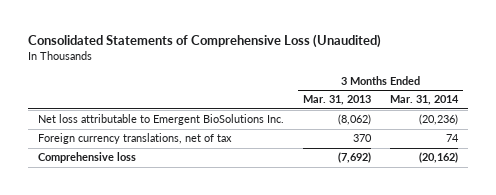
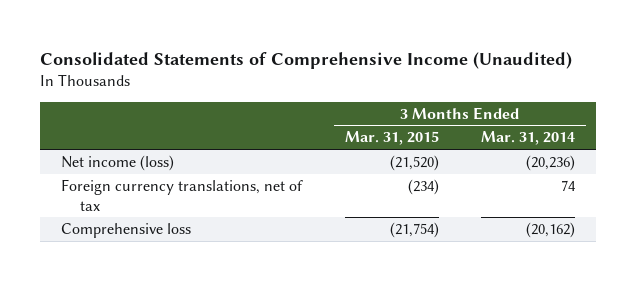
[28,34,382,49] Consolidated Statements of Comprehensive Loss (Unaudited) -> [39,51,572,69] Consolidated Statements of Comprehensive Income (Unaudited)
[303,95,372,106] Mar. 31, 2013 -> none
none -> [344,131,439,146] Mar. 31, 2015
[37,114,284,126] Net loss attributable to Emergent BioSolutions Inc. -> [61,154,175,171] Net income (loss)

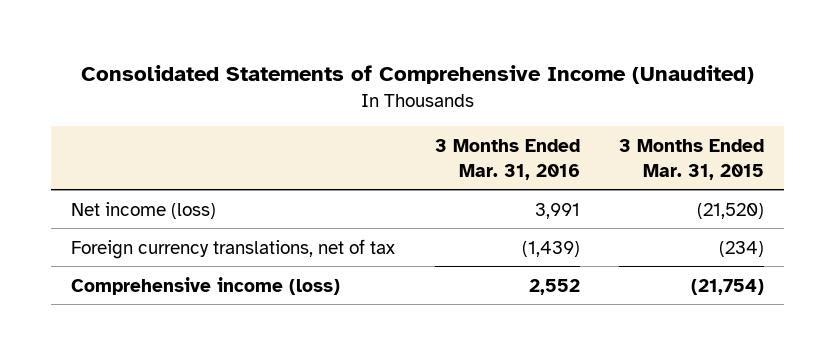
[481,131,576,146] Mar. 31, 2014 -> none
none -> [434,138,580,180] 3 Months Ended Mar. 31, 2016
[61,222,192,238] Comprehensive loss -> [70,276,340,295] Comprehensive income (loss)

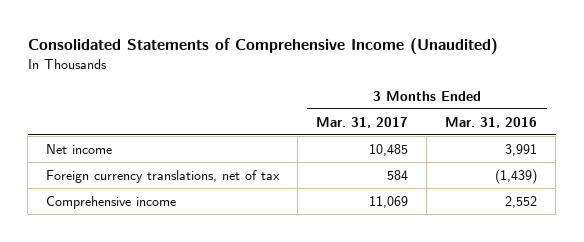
[619,138,765,180] 3 Months Ended Mar. 31, 2015 -> none
none -> [316,116,409,128] Mar. 31, 2017
[70,201,216,219] Net income (loss) -> [46,143,113,154] Net income
[70,276,340,295] Comprehensive income (loss) -> [46,195,177,209] Comprehensive income

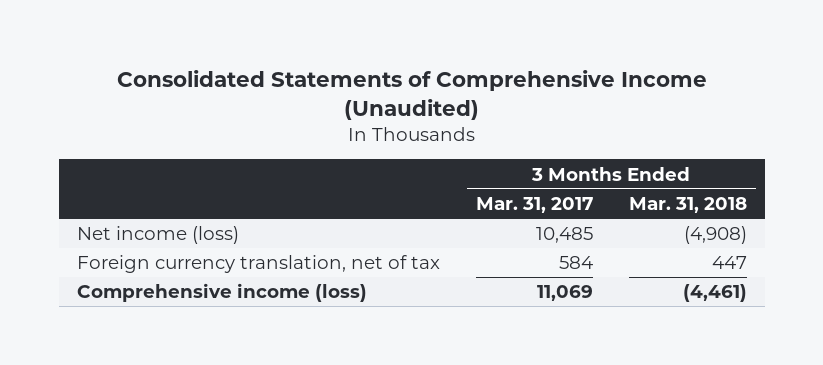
[445,116,538,128] Mar. 31, 2016 -> none
none -> [628,197,747,214] Mar. 31, 2018
[46,143,113,154] Net income -> [76,226,239,245] Net income (loss)
[46,169,281,183] Foreign currency translations, net of tax -> [76,255,440,274] Foreign currency translation, net of tax
[46,195,177,209] Comprehensive income -> [76,283,367,303] Comprehensive income (loss)

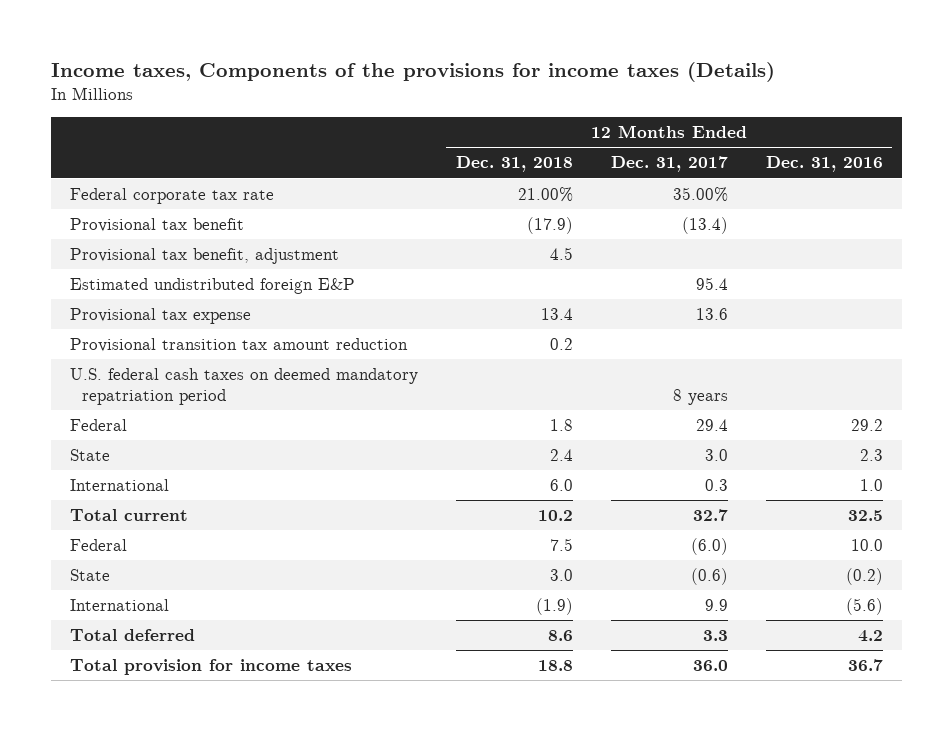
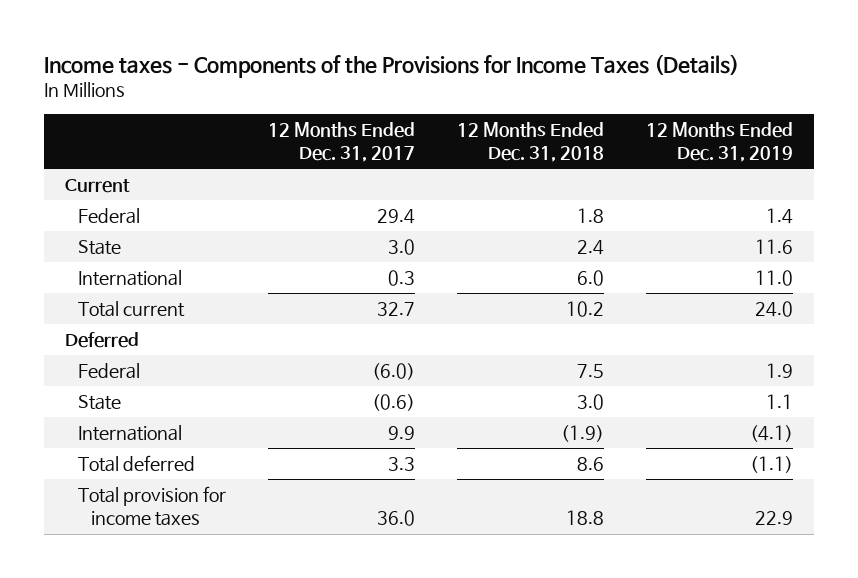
[50,62,775,83] Income taxes, Components of the provisions for income taxes (Details) -> [43,53,739,78] Income taxes - Components of the Provisions for Income Taxes (Details)
[765,156,883,173] Dec. 31, 2016 -> none
none -> [646,121,794,163] 12 Months Ended Dec. 31, 2019
[69,187,274,204] Federal corporate tax rate -> none
[69,217,244,232] Provisional tax benefit -> none
[69,247,339,264] Provisional tax benefit, adjustment -> none
[69,277,355,294] Estimated undistributed foreign E&P -> none
[69,307,251,324] Provisional tax expense -> none
[69,337,408,352] Provisional transition tax amount reduction -> none
[69,367,418,405] U.S. federal cash taxes on deemed mandatory repatriation period -> none
none -> [64,179,130,194] Current
none -> [64,332,139,349] Deferred

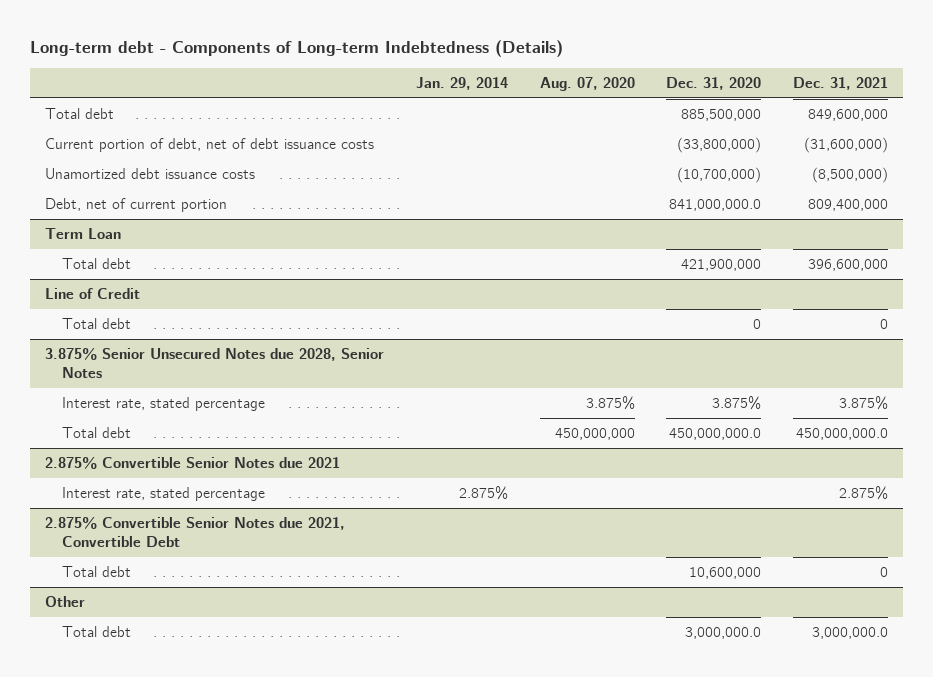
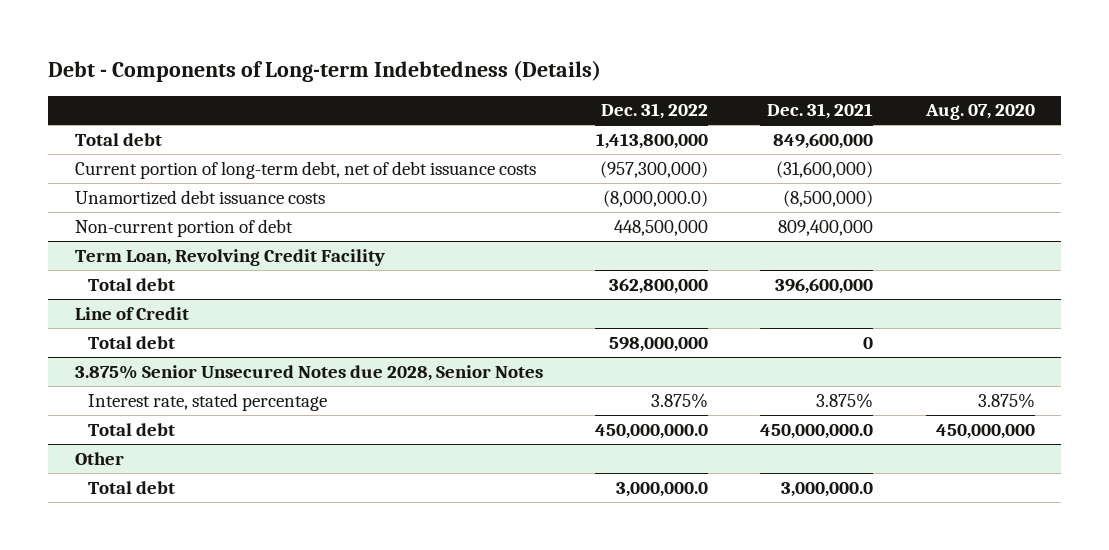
[29,39,563,57] Long-term debt - Components of Long-term Indebtedness (Details) -> [48,60,602,83] Debt - Components of Long-term Indebtedness (Details)
[415,76,508,90] Jan. 29, 2014 -> none
[666,76,762,90] Dec. 31, 2020 -> none
none -> [600,103,708,120] Dec. 31, 2022
[45,137,375,152] Current portion of debt, net of debt issuance costs -> [74,160,536,179] Current portion of long-term debt, net of debt issuance costs
[45,227,122,239] Term Loan -> none
[45,197,228,212] Debt, net of current portion -> [74,218,293,237] Non-current portion of debt
none -> [74,248,385,266] Term Loan, Revolving Credit Facility
[45,456,341,469] 2.875% Convertible Senior Notes due 2021 -> none
[62,486,266,501] Interest rate, stated percentage -> none
[45,516,346,548] 2.875% Convertible Senior Notes due 2021, Convertible Debt -> none
[62,565,132,577] Total debt -> none

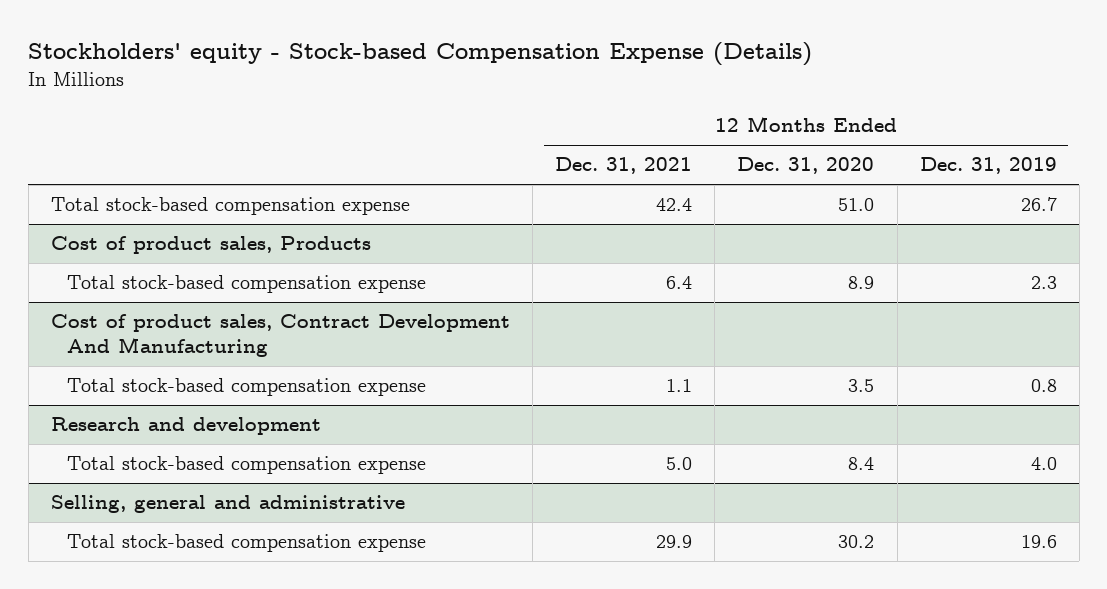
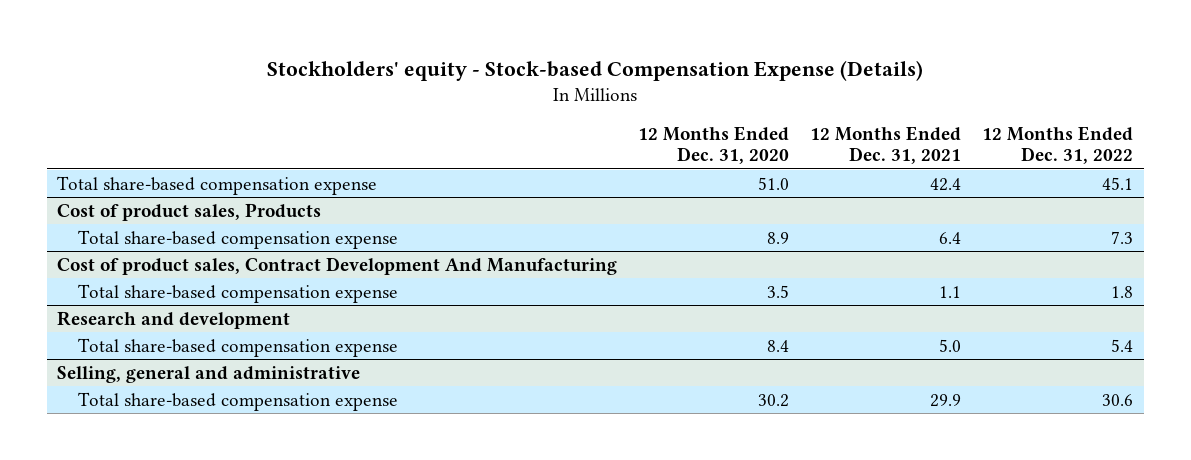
[919,157,1057,175] Dec. 31, 2019 -> none
none -> [982,125,1134,165] 12 Months Ended Dec. 31, 2022
[50,197,410,216] Total stock-based compensation expense -> [57,175,378,195] Total share-based compensation expense
[66,275,426,294] Total stock-based compensation expense -> [77,229,398,249] Total share-based compensation expense
[66,378,426,397] Total stock-based compensation expense -> [77,283,398,303] Total share-based compensation expense
[66,456,426,475] Total stock-based compensation expense -> [77,337,398,357] Total share-based compensation expense
[66,534,426,553] Total stock-based compensation expense -> [77,391,398,411] Total share-based compensation expense

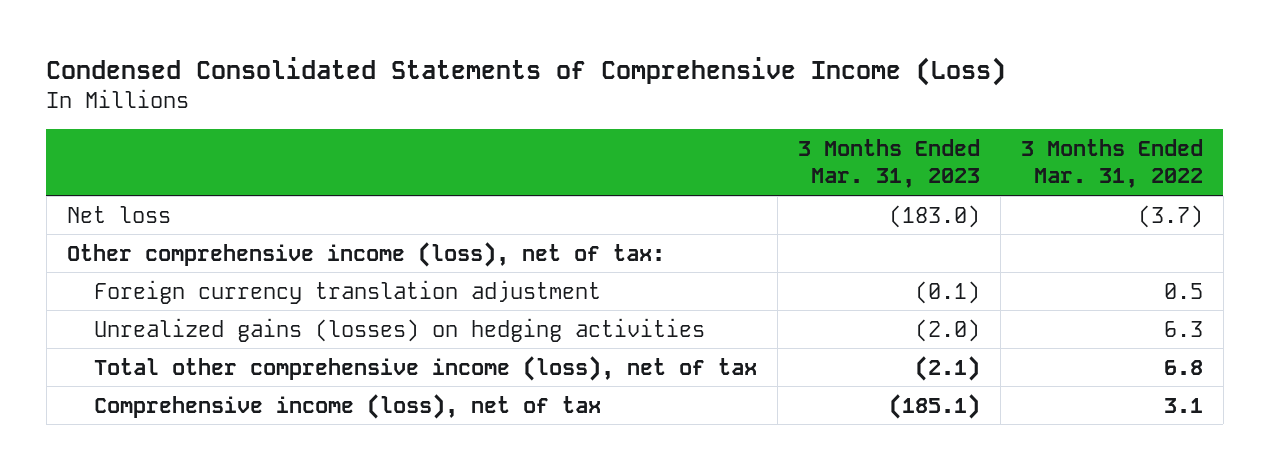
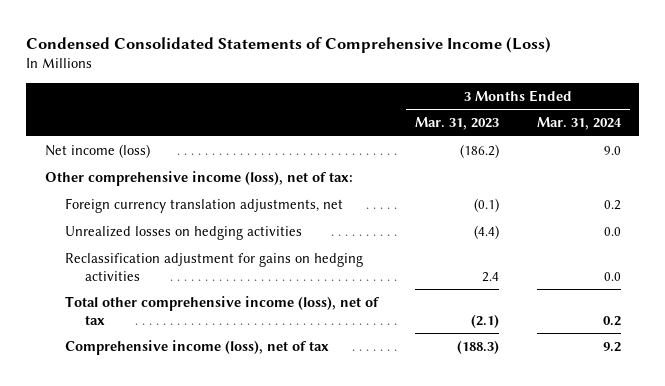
[1020,138,1203,189] 3 Months Ended Mar. 31, 2022 -> none
none -> [536,117,622,131] Mar. 31, 2024
[66,205,171,223] Net loss -> [44,143,150,158] Net income (loss)
[889,204,981,228] (183.0) -> [460,143,500,158] (186.2)
[94,279,602,304] Foreign currency translation adjustment -> [65,197,344,213] Foreign currency translation adjustments, net
[94,317,706,342] Unrealized gains (losses) on hedging activities -> [65,225,303,240] Unrealized losses on hedging activities
[915,318,981,342] (2.0) -> [474,224,500,239] (4.4)
none -> [65,252,364,281] Reclassification adjustment for gains on hedging activities
[889,393,981,419] (185.1) -> [457,339,500,354] (188.3)

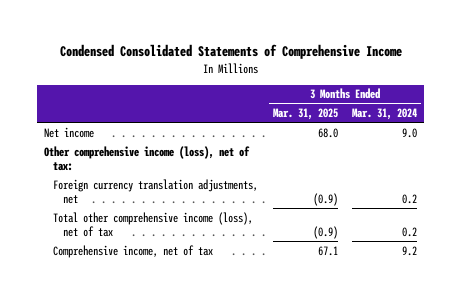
[26,36,552,53] Condensed Consolidated Statements of Comprehensive Income (Loss) -> [59,44,402,60] Condensed Consolidated Statements of Comprehensive Income
[415,117,500,131] Mar. 31, 2023 -> none
none -> [272,108,338,121] Mar. 31, 2025
[44,143,150,158] Net income (loss) -> [44,126,95,138] Net income
[65,225,303,240] Unrealized losses on hedging activities -> none
[65,252,364,281] Reclassification adjustment for gains on hedging activities -> none
[65,339,330,355] Comprehensive income (loss), net of tax -> [53,244,214,258] Comprehensive income, net of tax

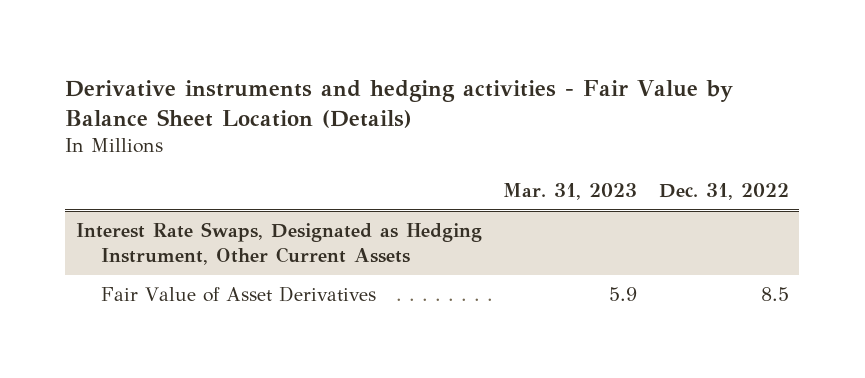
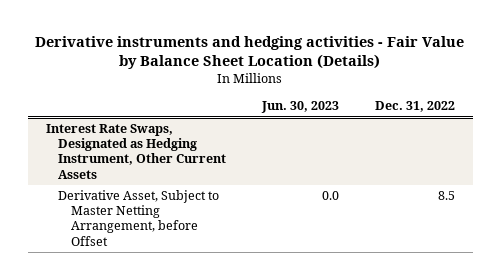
[503,183,638,201] Mar. 31, 2023 -> none
none -> [260,101,339,114] Jun. 30, 2023
[100,285,376,302] Fair Value of Asset Derivatives -> [58,190,220,246] Derivative Asset, Subject to Master Netting Arrangement, before Offset

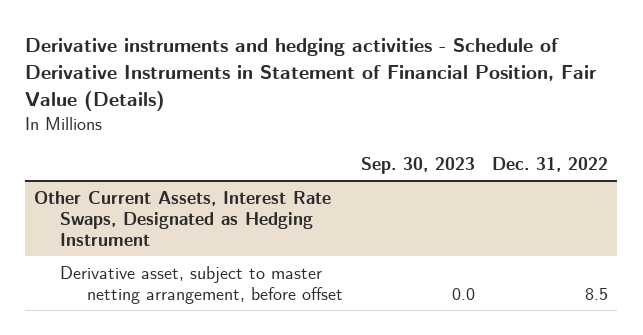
[35,35,465,70] Derivative instruments and hedging activities - Fair Value by Balance Sheet Location (Details) -> [25,38,598,112] Derivative instruments and hedging activities - Schedule of Derivative Instruments in Statement of Financial Position, Fair Value (Details)
[260,101,339,114] Jun. 30, 2023 -> none
none -> [360,156,475,174] Sep. 30, 2023
[45,124,227,179] Interest Rate Swaps, Designated as Hedging Instrument, Other Current Assets -> [34,190,332,246] Other Current Assets, Interest Rate Swaps, Designated as Hedging Instrument
[58,190,220,246] Derivative Asset, Subject to Master Netting Arrangement, before Offset -> [60,265,343,304] Derivative asset, subject to master netting arrangement, before offset

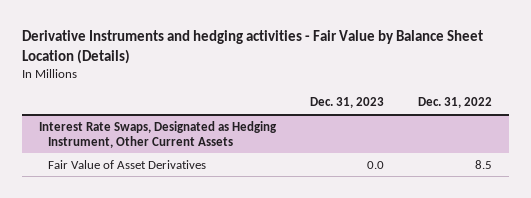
[25,38,598,112] Derivative instruments and hedging activities - Schedule of Derivative Instruments in Statement of Financial Position, Fair Value (Details) -> [21,30,483,65] Derivative Instruments and hedging activities - Fair Value by Balance Sheet Location (Details)
[360,156,475,174] Sep. 30, 2023 -> none
none -> [310,97,385,109] Dec. 31, 2023
[34,190,332,246] Other Current Assets, Interest Rate Swaps, Designated as Hedging Instrument -> [38,120,277,148] Interest Rate Swaps, Designated as Hedging Instrument, Other Current Assets
[60,265,343,304] Derivative asset, subject to master netting arrangement, before offset -> [48,159,207,169] Fair Value of Asset Derivatives

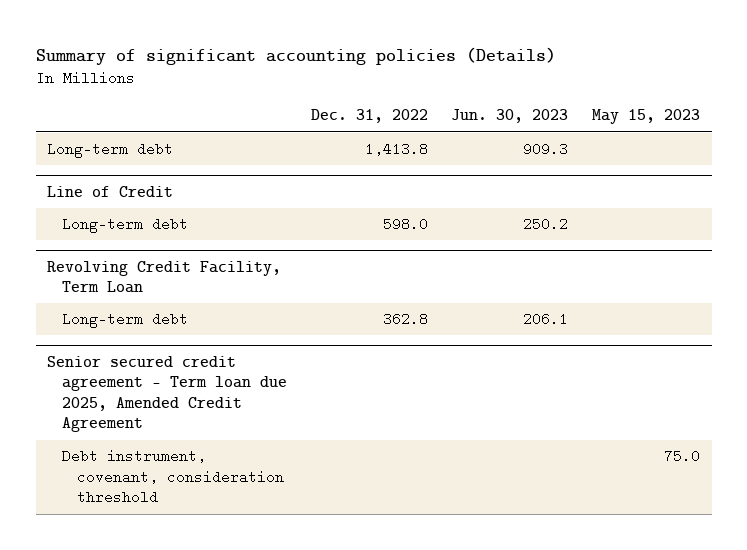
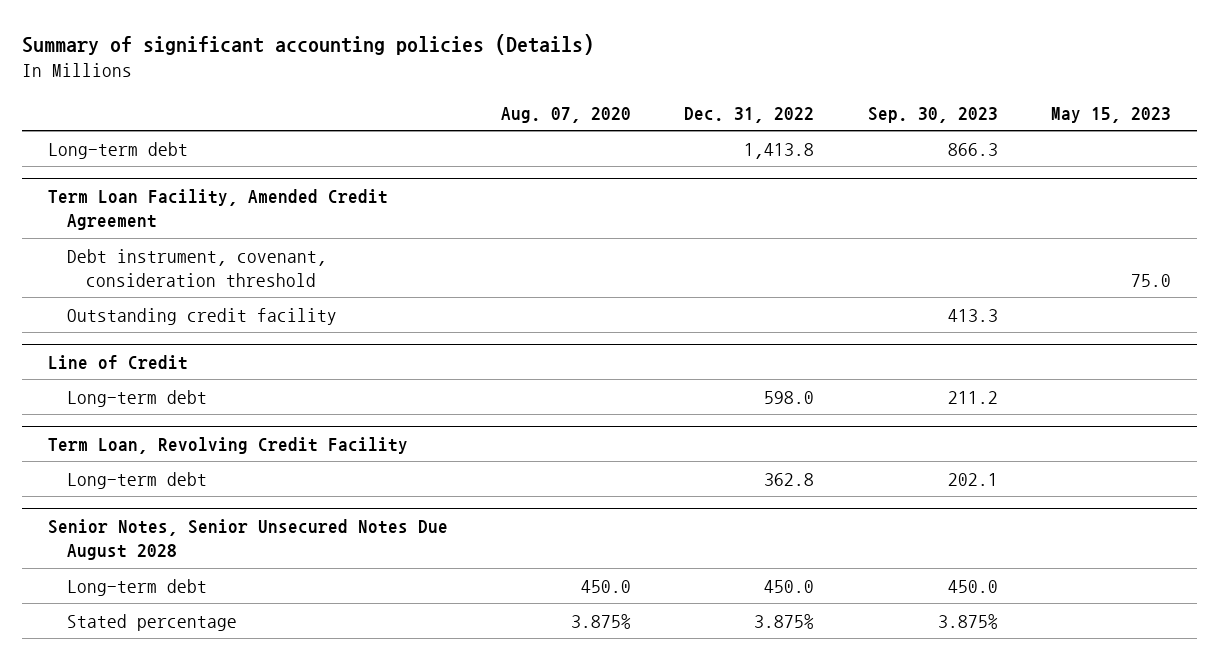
[451,109,569,124] Jun. 30, 2023 -> none
none -> [501,106,632,123] Aug. 07, 2020
none -> [867,106,998,123] Sep. 30, 2023
none -> [48,188,389,231] Term Loan Facility, Amended Credit Agreement
none -> [67,248,328,287] Debt instrument, covenant, consideration threshold
none -> [67,307,338,325] Outstanding credit facility
[47,260,282,294] Revolving Credit Facility, Term Loan -> [48,436,409,454] Term Loan, Revolving Credit Facility
[47,355,288,433] Senior secured credit agreement - Term loan due 2025, Amended Credit Agreement -> none
[62,449,285,505] Debt instrument, covenant, consideration threshold -> none
none -> [48,518,449,561] Senior Notes, Senior Unsecured Notes Due August 2028
none -> [67,578,208,596] Long-term debt
none -> [67,613,238,631] Stated percentage

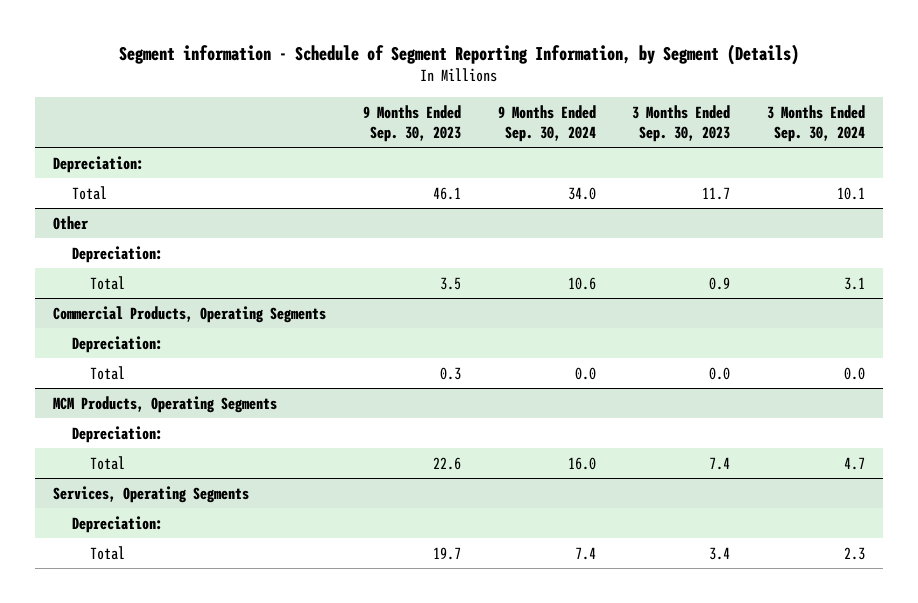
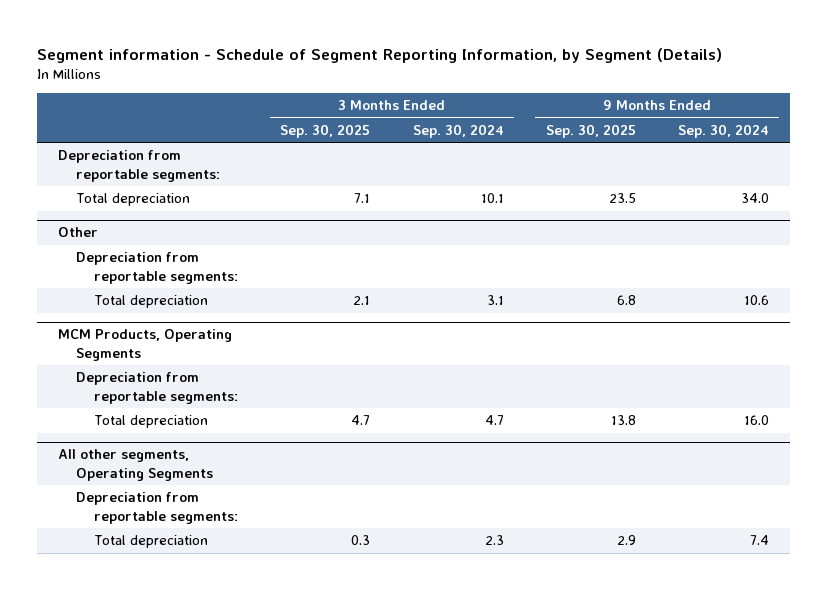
[362,104,461,142] 9 Months Ended Sep. 30, 2023 -> none
[632,104,731,142] 3 Months Ended Sep. 30, 2023 -> none
none -> [280,124,371,139] Sep. 30, 2025
none -> [545,124,636,139] Sep. 30, 2025
[53,155,145,173] Depreciation: -> [58,150,221,182] Depreciation from reportable segments:
[71,185,107,200] Total -> [76,193,191,207] Total depreciation
[53,305,327,323] Commercial Products, Operating Segments -> none
[71,335,163,353] Depreciation: -> none
[90,365,126,380] Total -> none
[71,245,163,263] Depreciation: -> [76,252,239,284] Depreciation from reportable segments:
[90,275,126,290] Total -> [94,295,209,309] Total depreciation
[53,485,250,503] Services, Operating Segments -> none
[71,425,163,443] Depreciation: -> [76,372,239,404] Depreciation from reportable segments:
[90,455,126,470] Total -> [94,415,209,429] Total depreciation
none -> [58,449,214,481] All other segments, Operating Segments
[71,515,163,533] Depreciation: -> [76,492,239,524] Depreciation from reportable segments:
[90,545,126,560] Total -> [94,535,209,549] Total depreciation

